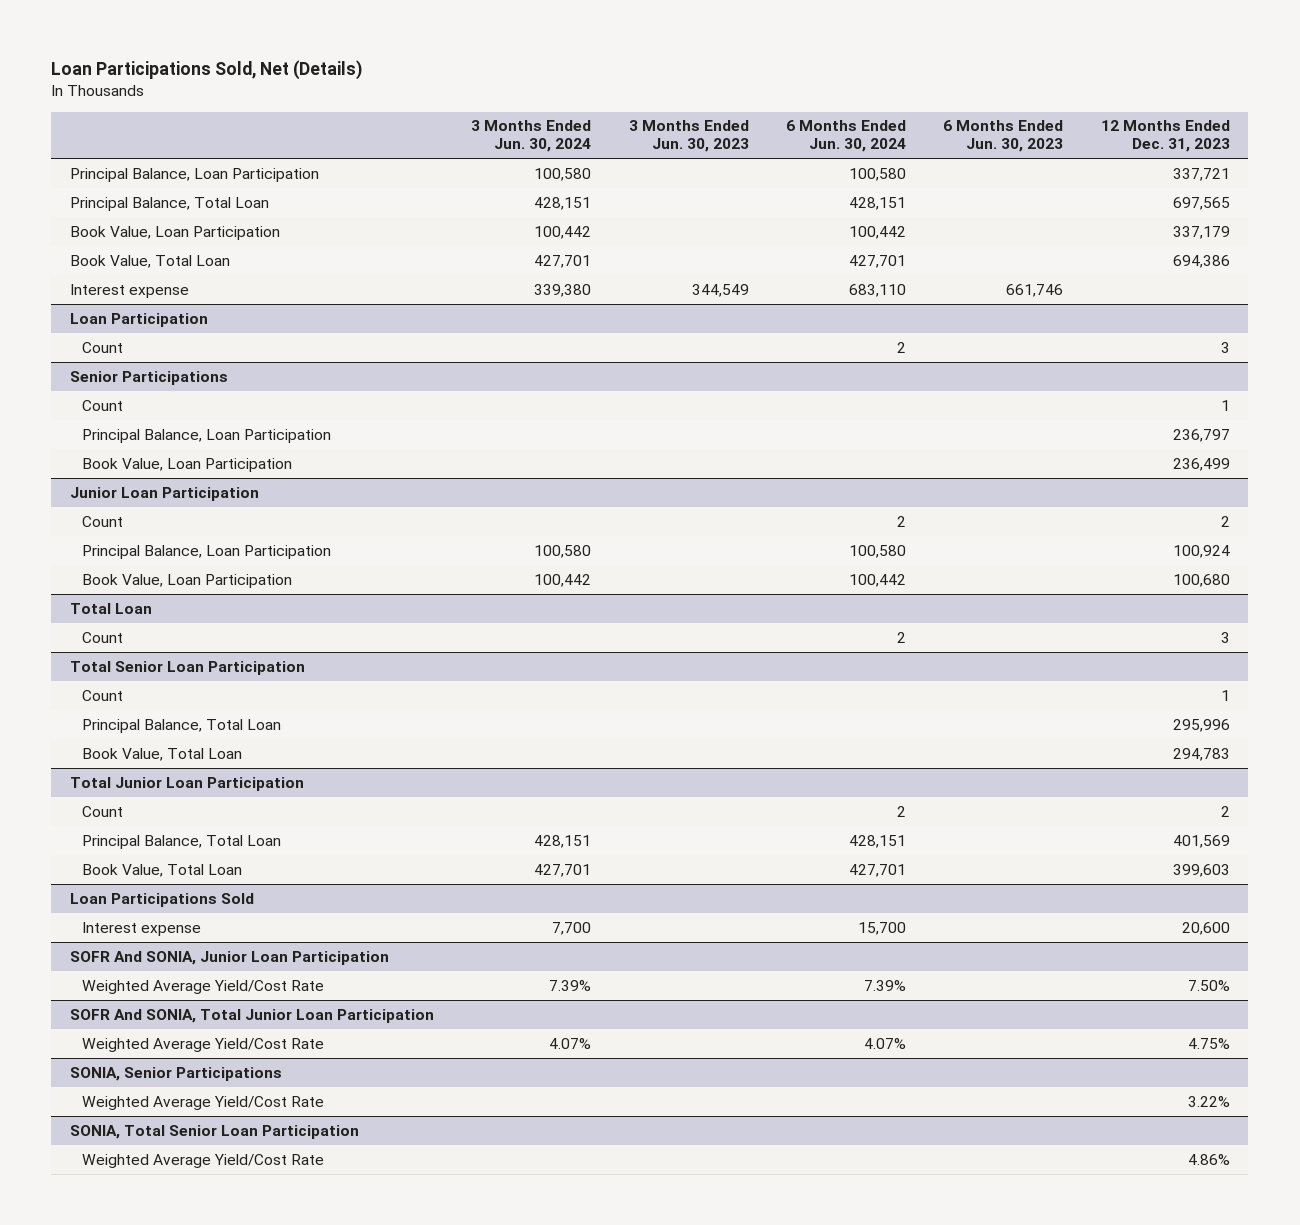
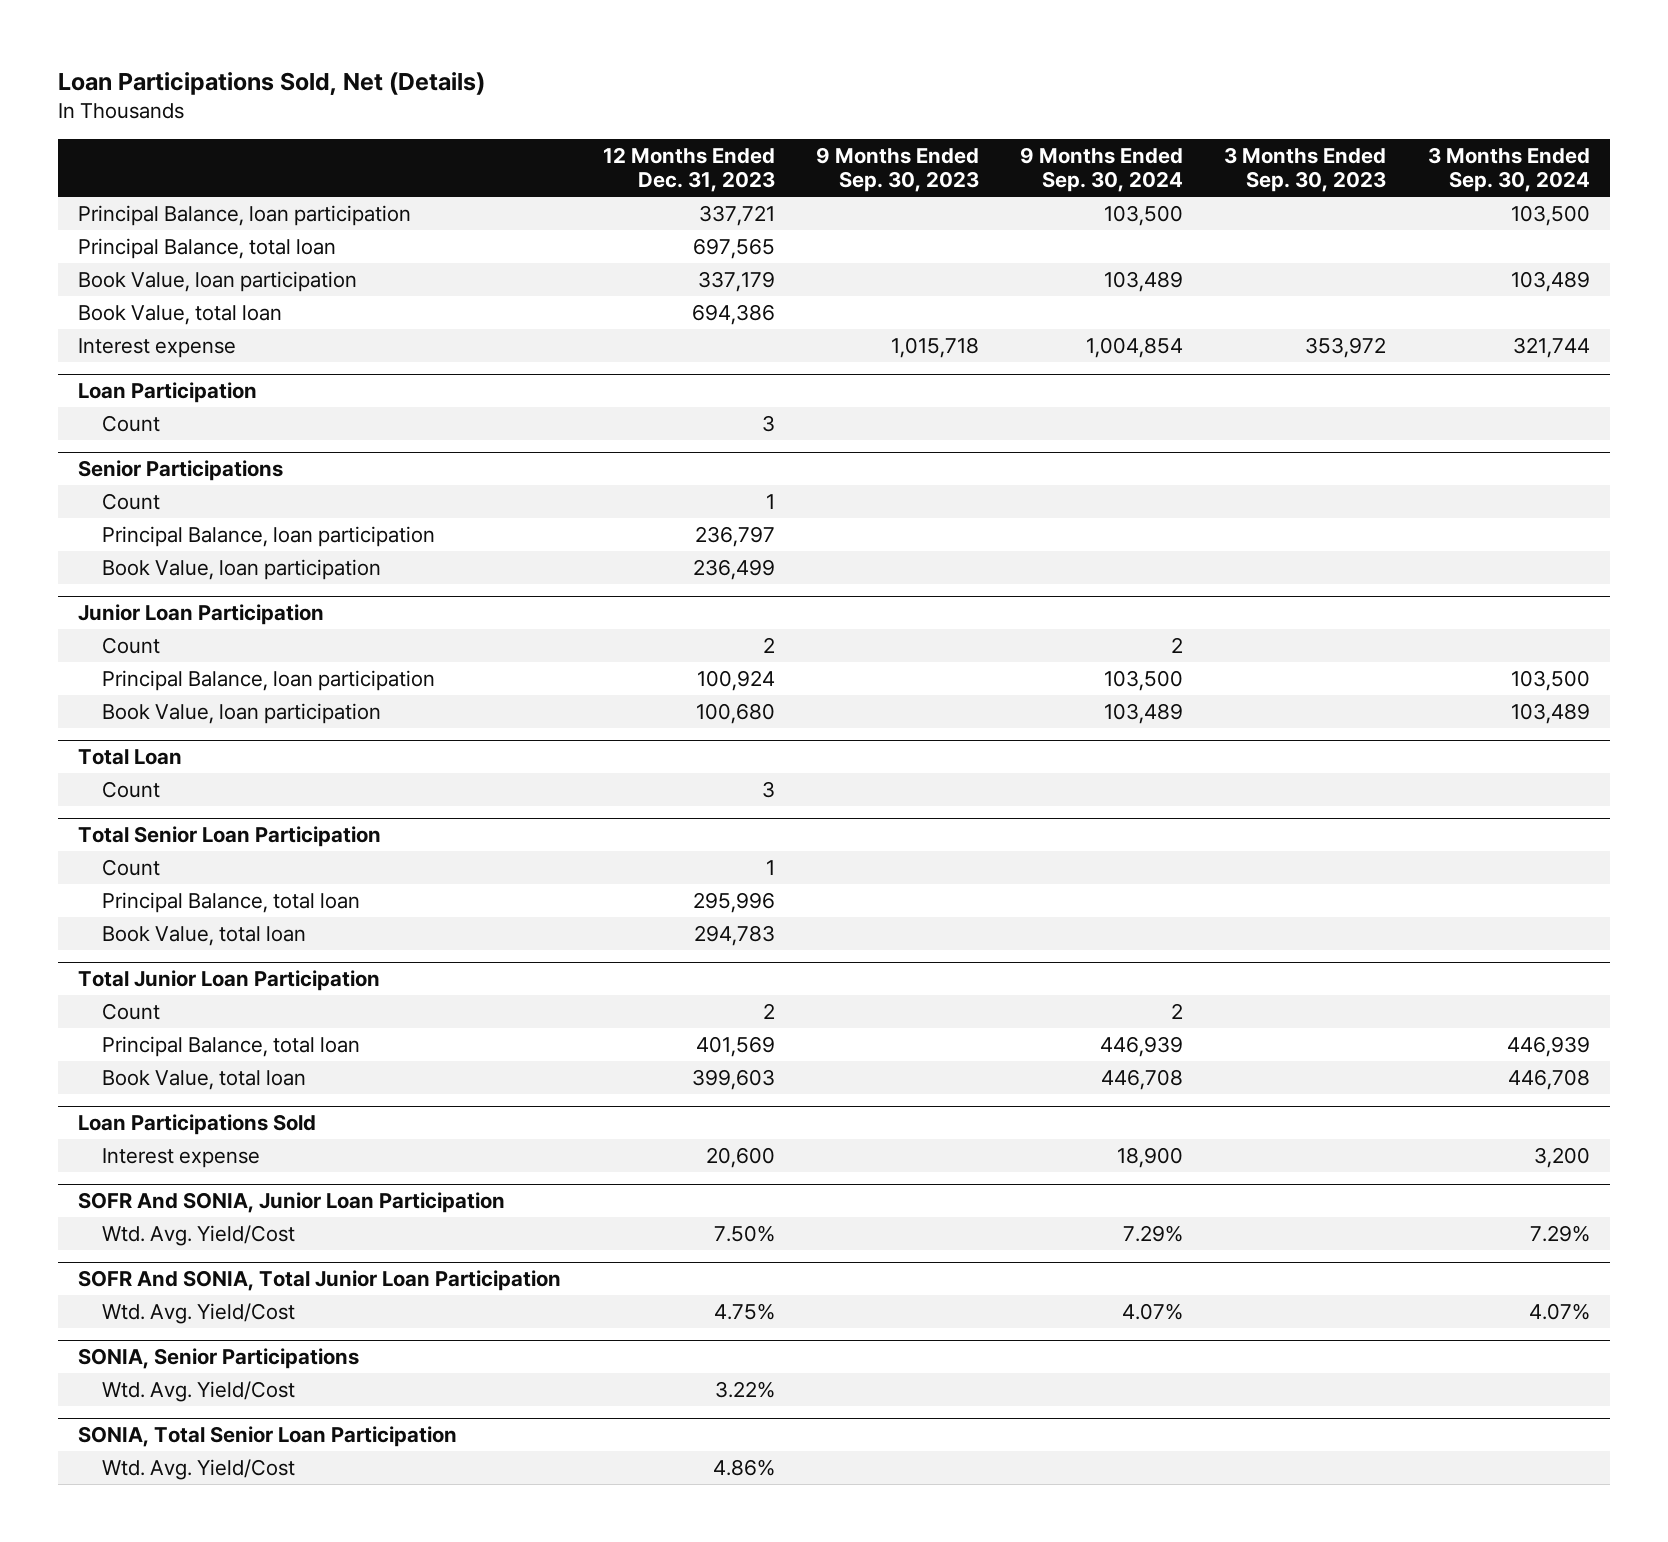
[471,120,592,153] 3 Months Ended Jun. 30, 2024 -> none
[628,120,749,153] 3 Months Ended Jun. 30, 2023 -> none
[785,120,906,153] 6 Months Ended Jun. 30, 2024 -> none
[943,120,1064,153] 6 Months Ended Jun. 30, 2023 -> none
none -> [815,147,979,193] 9 Months Ended Sep. 30, 2023
none -> [1020,147,1184,193] 9 Months Ended Sep. 30, 2024
none -> [1224,147,1387,193] 3 Months Ended Sep. 30, 2023
none -> [1427,147,1590,193] 3 Months Ended Sep. 30, 2024
[70,167,320,182] Principal Balance, Loan Participation -> [78,204,412,226] Principal Balance, loan participation
[70,196,270,211] Principal Balance, Total Loan -> [78,237,337,259] Principal Balance, total loan
[70,225,281,240] Book Value, Loan Participation -> [78,270,358,292] Book Value, loan participation
[70,254,231,268] Book Value, Total Loan -> [78,304,283,325] Book Value, total loan
[82,428,332,443] Principal Balance, Loan Participation -> [102,525,436,547] Principal Balance, loan participation
[82,457,293,472] Book Value, Loan Participation -> [102,558,382,580] Book Value, loan participation
[82,544,332,559] Principal Balance, Loan Participation -> [102,669,436,691] Principal Balance, loan participation
[82,573,293,588] Book Value, Loan Participation -> [102,702,382,724] Book Value, loan participation
[82,718,282,733] Principal Balance, Total Loan -> [102,891,361,913] Principal Balance, total loan
[82,747,243,761] Book Value, Total Loan -> [102,925,307,946] Book Value, total loan
[82,834,282,849] Principal Balance, Total Loan -> [102,1035,361,1057] Principal Balance, total loan
[82,863,243,877] Book Value, Total Loan -> [102,1069,307,1090] Book Value, total loan
[82,979,325,994] Weighted Average Yield/Cost Rate -> [102,1224,296,1246] Wtd. Avg. Yield/Cost
[82,1037,325,1052] Weighted Average Yield/Cost Rate -> [102,1302,296,1324] Wtd. Avg. Yield/Cost
[82,1095,325,1110] Weighted Average Yield/Cost Rate -> [102,1380,296,1402] Wtd. Avg. Yield/Cost
[82,1153,325,1168] Weighted Average Yield/Cost Rate -> [102,1458,296,1480] Wtd. Avg. Yield/Cost

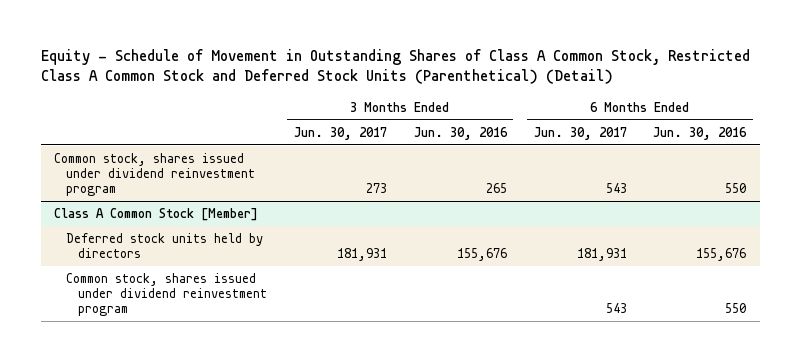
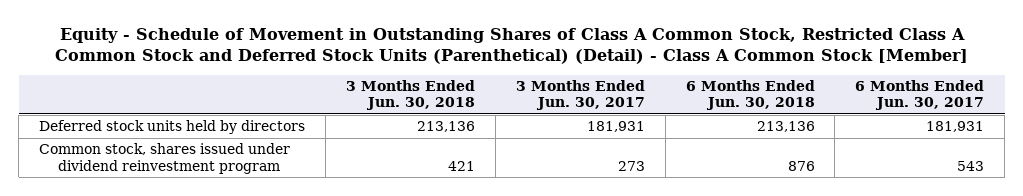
[40,49,750,85] Equity - Schedule of Movement in Outstanding Shares of Class A Common Stock, Restricted Class A Common Stock and Deferred Stock Units (Parenthetical) (Detail) -> [54,27,968,64] Equity - Schedule of Movement in Outstanding Shares of Class A Common Stock, Restricted Class A Common Stock and Deferred Stock Units (Parenthetical) (Detail) - Class A Common Stock [Member]
[413,126,508,140] Jun. 30, 2016 -> none
[653,126,748,140] Jun. 30, 2016 -> none
none -> [345,79,475,111] 3 Months Ended Jun. 30, 2018
none -> [685,79,815,111] 6 Months Ended Jun. 30, 2018
[54,208,259,222] Class A Common Stock [Member] -> none
[65,273,267,317] Common stock, shares issued under dividend reinvestment program -> none
[54,153,255,197] Common stock, shares issued under dividend reinvestment program -> [39,143,291,174] Common stock, shares issued under dividend reinvestment program

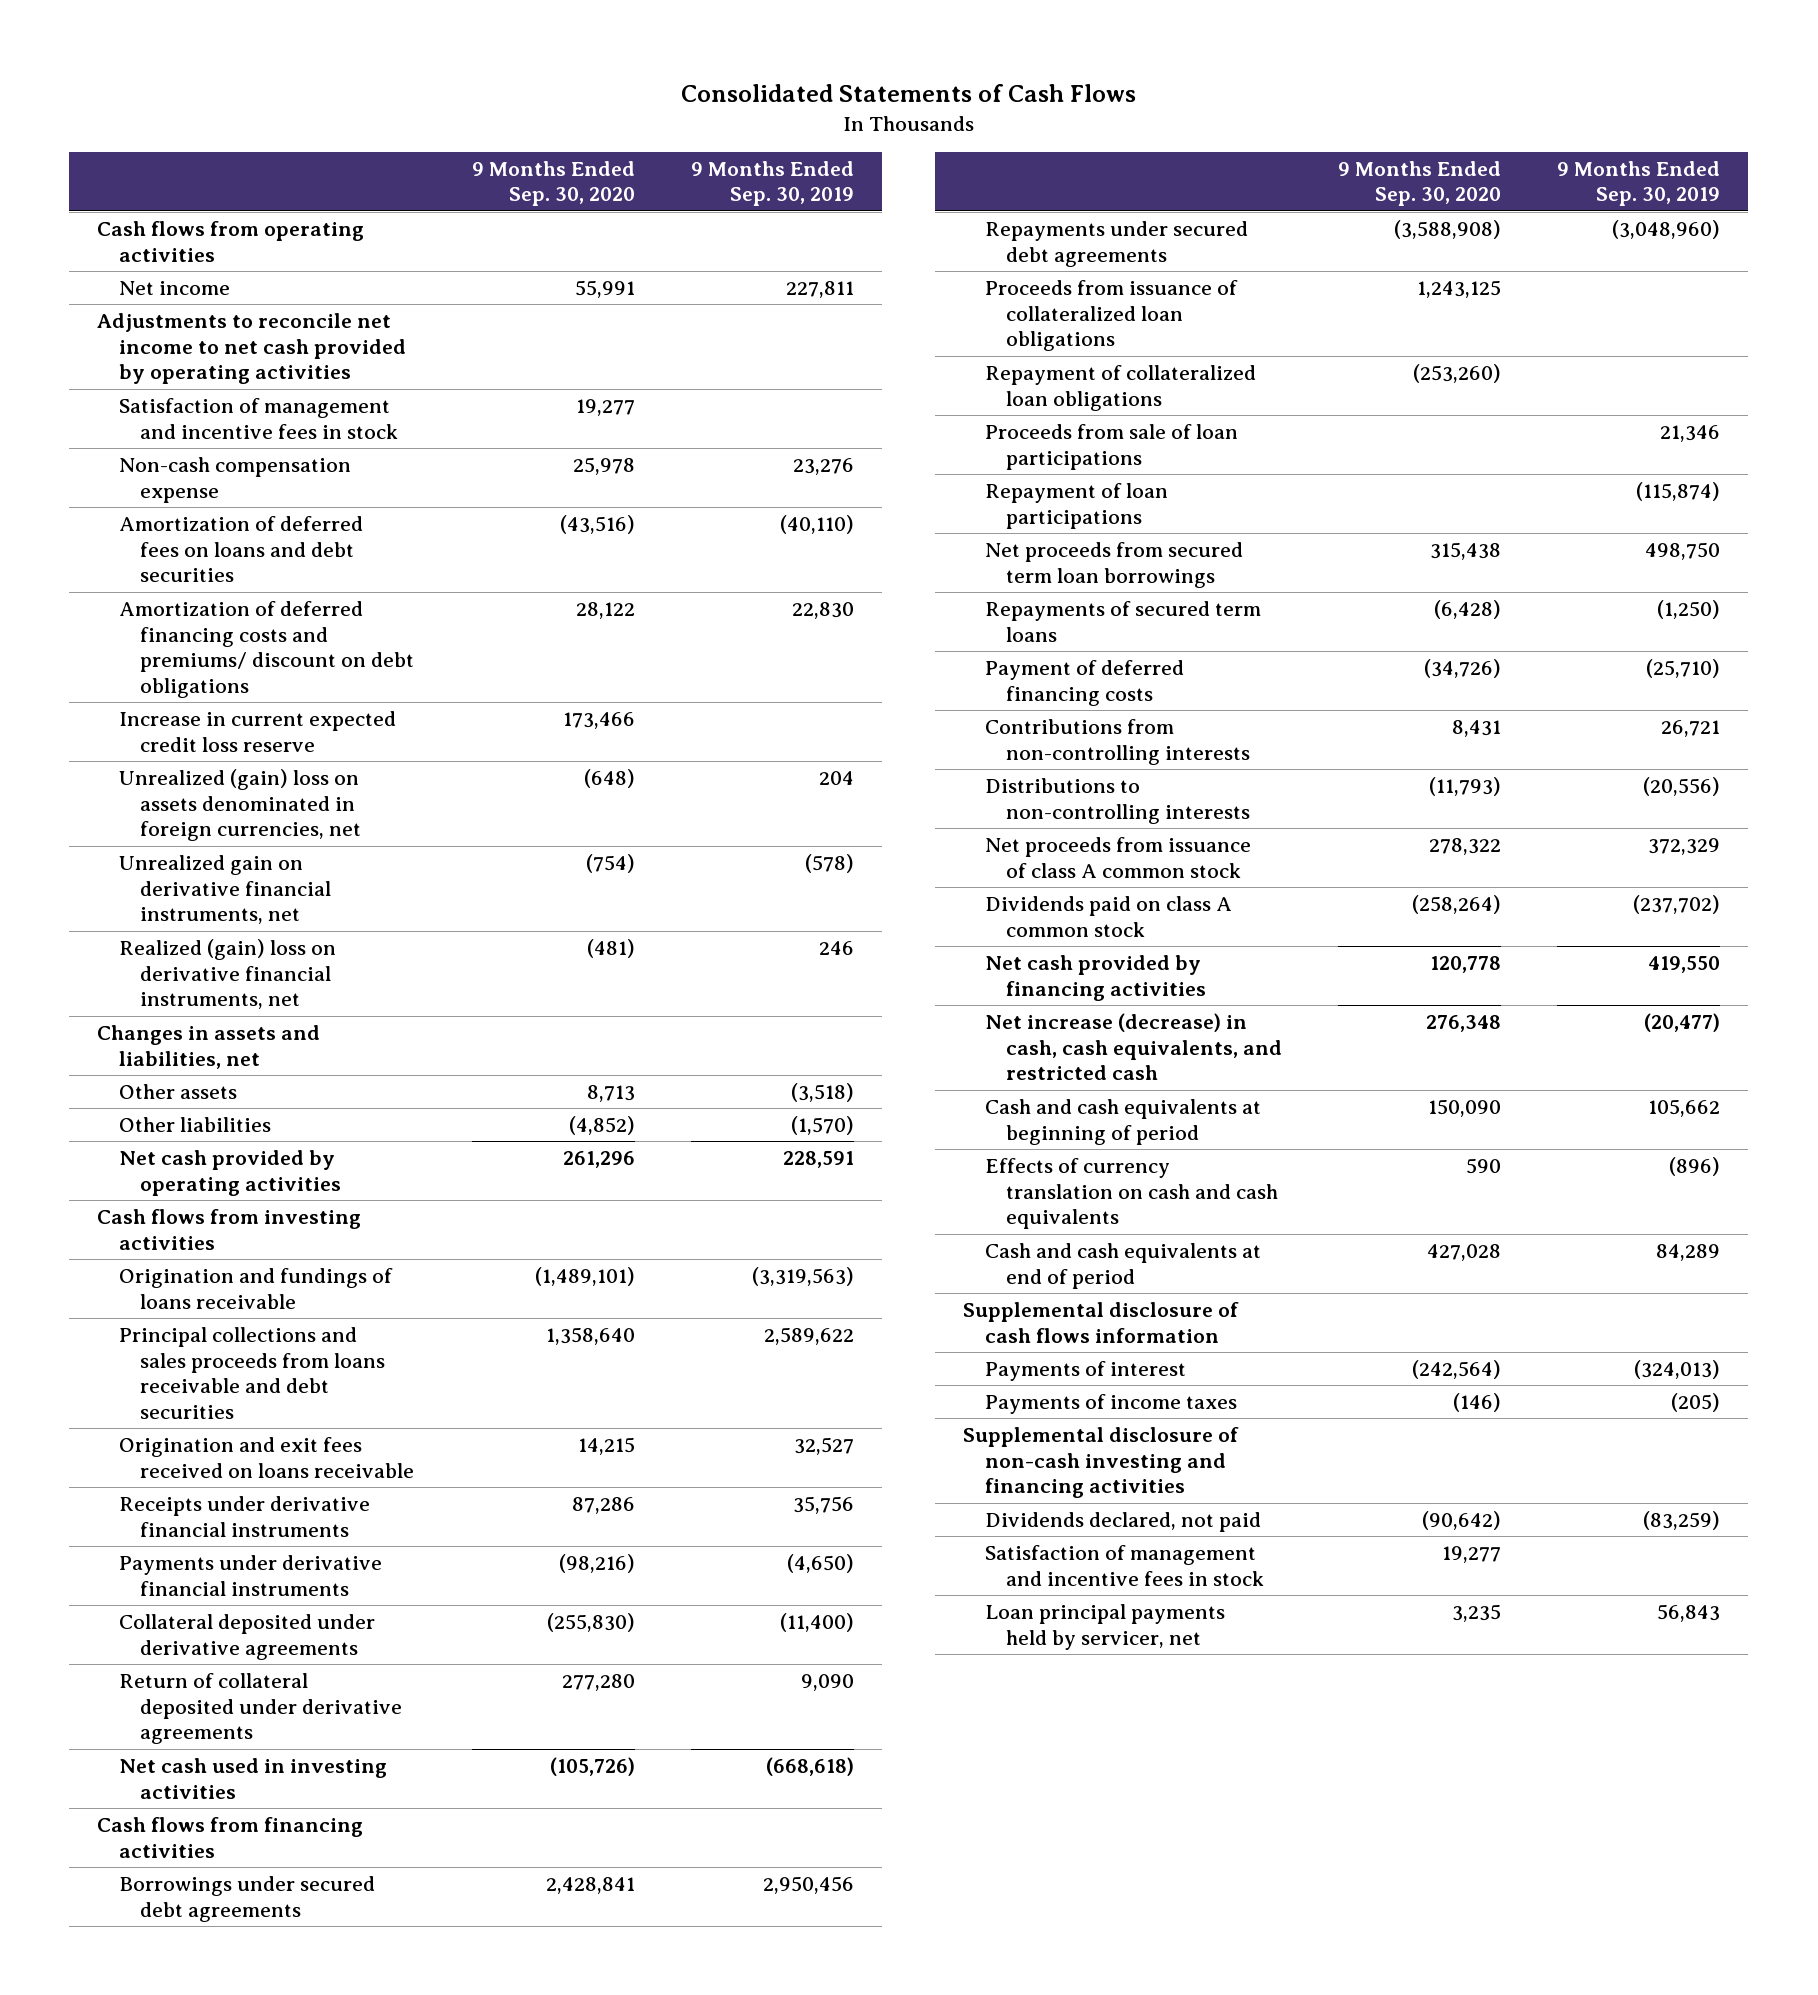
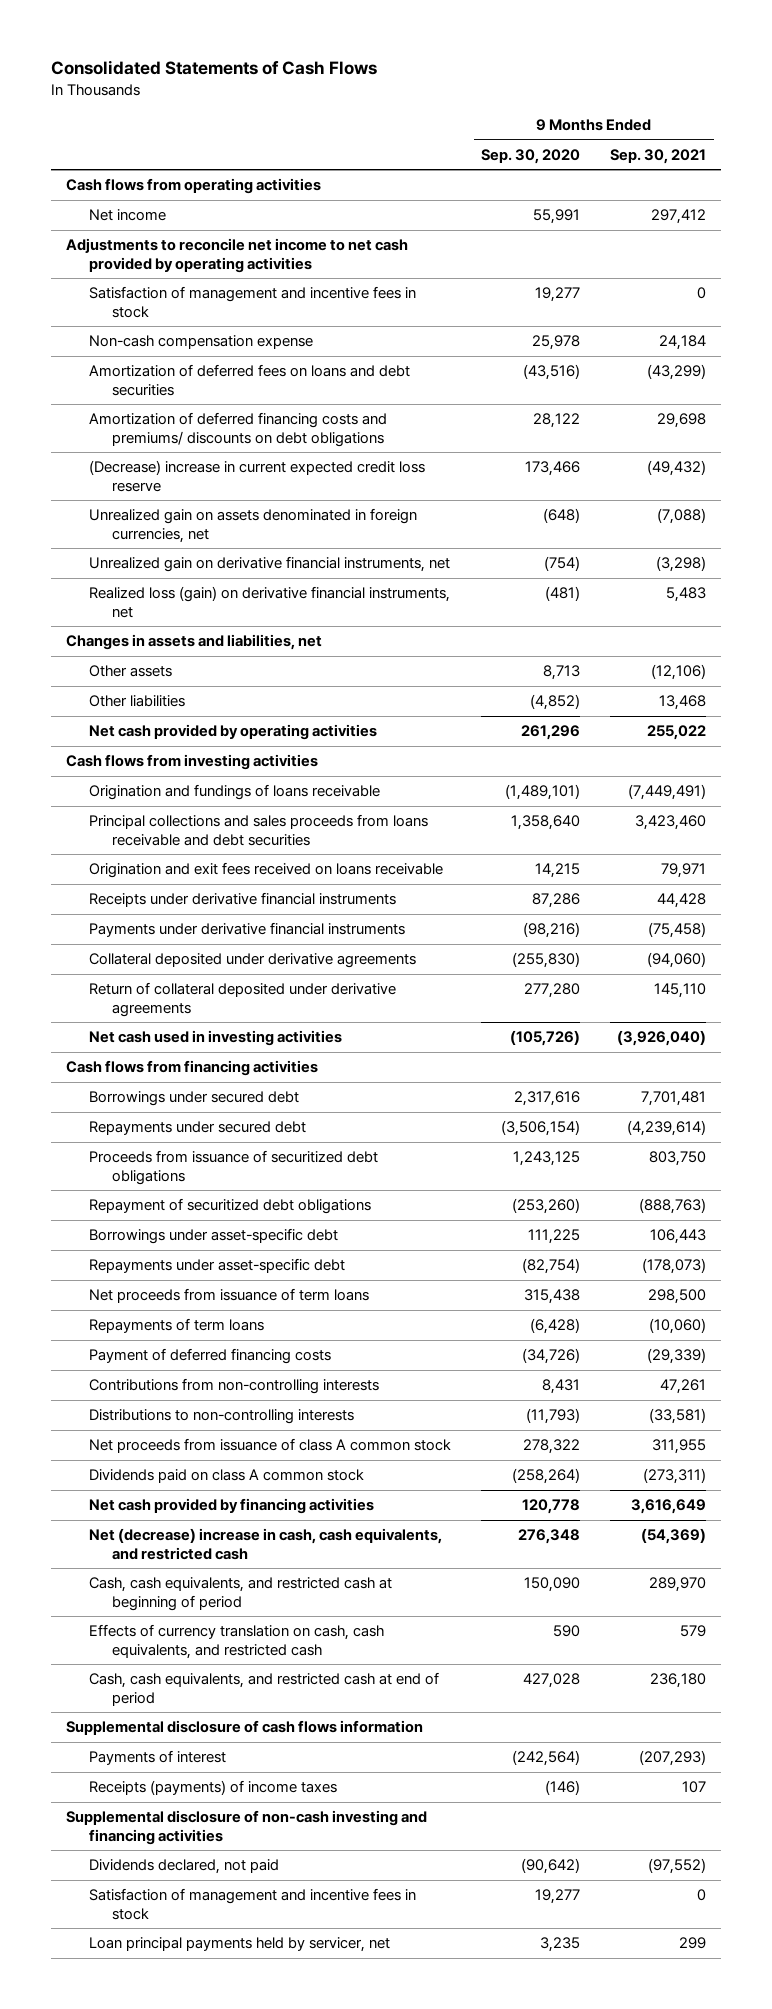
[691,160,855,207] 9 Months Ended Sep. 30, 2019 -> none
none -> [610,148,707,164] Sep. 30, 2021
[118,600,415,698] Amortization of deferred financing costs and premiums/ discount on debt obligations -> [88,412,387,447] Amortization of deferred financing costs and premiums/ discounts on debt obligations
[118,710,396,752] Increase in current expected credit loss reserve -> [88,460,425,492] (Decrease) increase in current expected credit loss reserve
[118,768,362,842] Unrealized (gain) loss on assets denominated in foreign currencies, net -> [88,508,417,543] Unrealized gain on assets denominated in foreign currencies, net
[118,938,336,1010] Realized (gain) loss on derivative financial instruments, net -> [88,586,450,618] Realized loss (gain) on derivative financial instruments, net
[984,423,1238,470] Proceeds from sale of loan participations -> none
[984,482,1168,529] Repayment of loan participations -> none
[118,1875,375,1922] Borrowings under secured debt agreements -> [88,1091,299,1107] Borrowings under secured debt
[546,1876,636,1894] 2,428,841 -> [514,1091,581,1107] 2,317,616
[984,220,1248,267] Repayments under secured debt agreements -> [88,1121,306,1136] Repayments under secured debt
[1394,219,1502,239] (3,588,908) -> [501,1120,581,1137] (3,506,154)
[984,279,1238,352] Proceeds from issuance of collateralized loan obligations -> [88,1150,378,1185] Proceeds from issuance of securitized debt obligations
[984,364,1256,411] Repayment of collateralized loan obligations -> [88,1198,371,1215] Repayment of securitized debt obligations
none -> [88,1228,338,1245] Borrowings under asset-specific debt
none -> [88,1258,345,1274] Repayments under asset-specific debt
[984,541,1243,588] Net proceeds from secured term loan borrowings -> [88,1288,369,1304] Net proceeds from issuance of term loans
[984,600,1261,642] Repayments of secured term loans -> [88,1318,264,1334] Repayments of term loans
[984,1012,1283,1081] Net increase (decrease) in cash, cash equivalents, and restricted cash -> [88,1528,442,1560] Net (decrease) increase in cash, cash equivalents, and restricted cash
[984,1098,1261,1145] Cash and cash equivalents at beginning of period -> [88,1577,392,1611] Cash, cash equivalents, and restricted cash at beginning of period
[984,1157,1279,1230] Effects of currency translation on cash and cash equivalents -> [88,1624,384,1659] Effects of currency translation on cash, cash equivalents, and restricted cash
[984,1242,1261,1289] Cash and cash equivalents at end of period -> [88,1672,439,1706] Cash, cash equivalents, and restricted cash at end of period
[984,1393,1237,1414] Payments of income taxes -> [88,1780,337,1796] Receipts (payments) of income taxes

